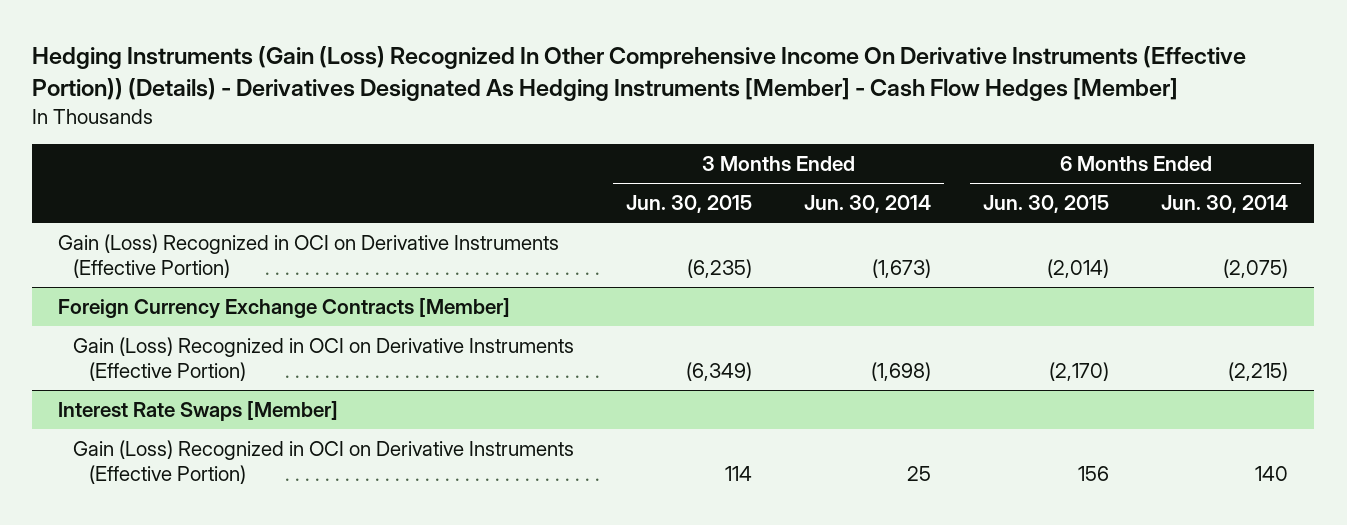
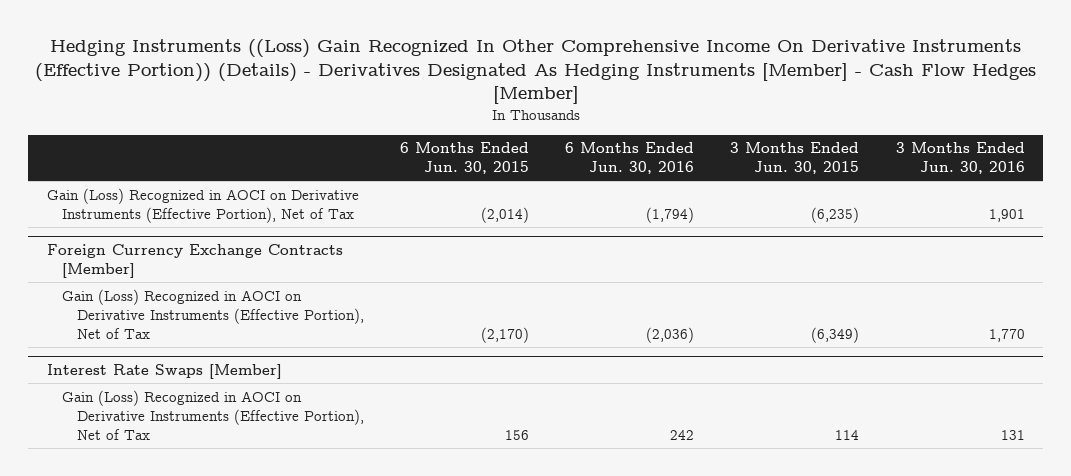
[32,46,1247,102] Hedging Instruments (Gain (Loss) Recognized In Other Comprehensive Income On Derivative Instruments (Effective Portion)) (Details) - Derivatives Designated As Hedging Instruments [Member] - Cash Flow Hedges [Member] -> [34,39,1036,105] Hedging Instruments ((Loss) Gain Recognized In Other Comprehensive Income On Derivative Instruments (Effective Portion)) (Details) - Derivatives Designated As Hedging Instruments [Member] - Cash Flow Hedges [Member]
[804,195,932,214] Jun. 30, 2014 -> none
[1161,195,1289,214] Jun. 30, 2014 -> none
none -> [565,142,695,175] 6 Months Ended Jun. 30, 2016
none -> [895,142,1025,175] 3 Months Ended Jun. 30, 2016
[58,233,560,279] Gain (Loss) Recognized in OCI on Derivative Instruments (Effective Portion) -> [46,187,359,223] Gain (Loss) Recognized in AOCI on Derivative Instruments (Effective Portion), Net of Tax
[73,336,575,382] Gain (Loss) Recognized in OCI on Derivative Instruments (Effective Portion) -> [61,288,365,339] Gain (Loss) Recognized in AOCI on Derivative Instruments (Effective Portion), Net of Tax
[73,439,575,485] Gain (Loss) Recognized in OCI on Derivative Instruments (Effective Portion) -> [61,389,365,440] Gain (Loss) Recognized in AOCI on Derivative Instruments (Effective Portion), Net of Tax

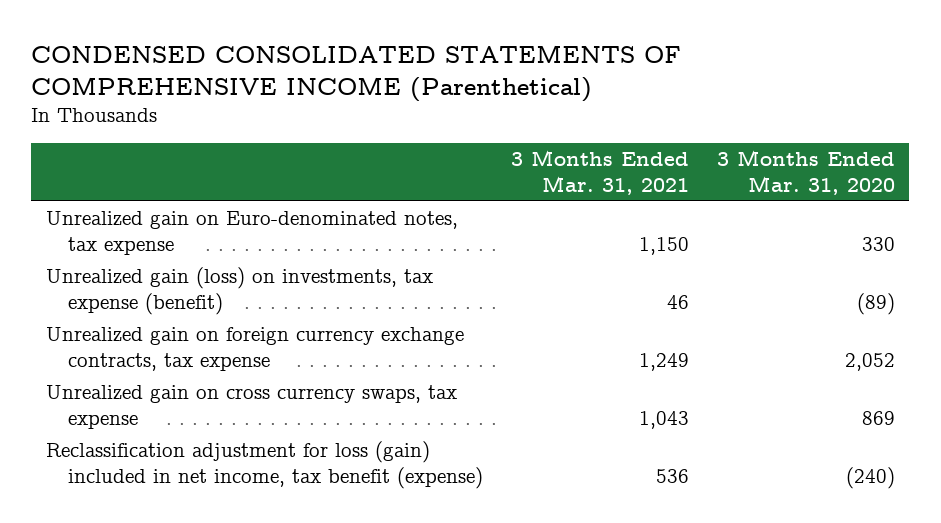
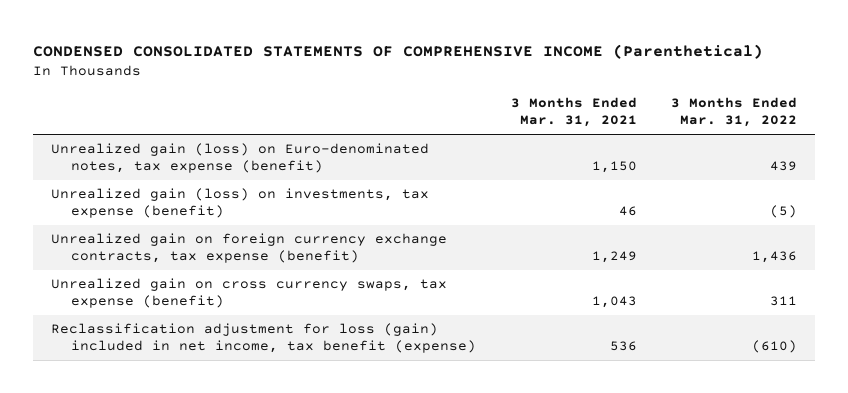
[717,149,896,195] 3 Months Ended Mar. 31, 2020 -> none
none -> [671,97,798,128] 3 Months Ended Mar. 31, 2022
[45,210,458,256] Unrealized gain on Euro-denominated notes, tax expense -> [50,143,429,174] Unrealized gain (loss) on Euro-denominated notes, tax expense (benefit)
[45,326,464,372] Unrealized gain on foreign currency exchange contracts, tax expense -> [50,233,447,264] Unrealized gain on foreign currency exchange contracts, tax expense (benefit)
[45,384,457,430] Unrealized gain on cross currency swaps, tax expense -> [50,278,447,309] Unrealized gain on cross currency swaps, tax expense (benefit)

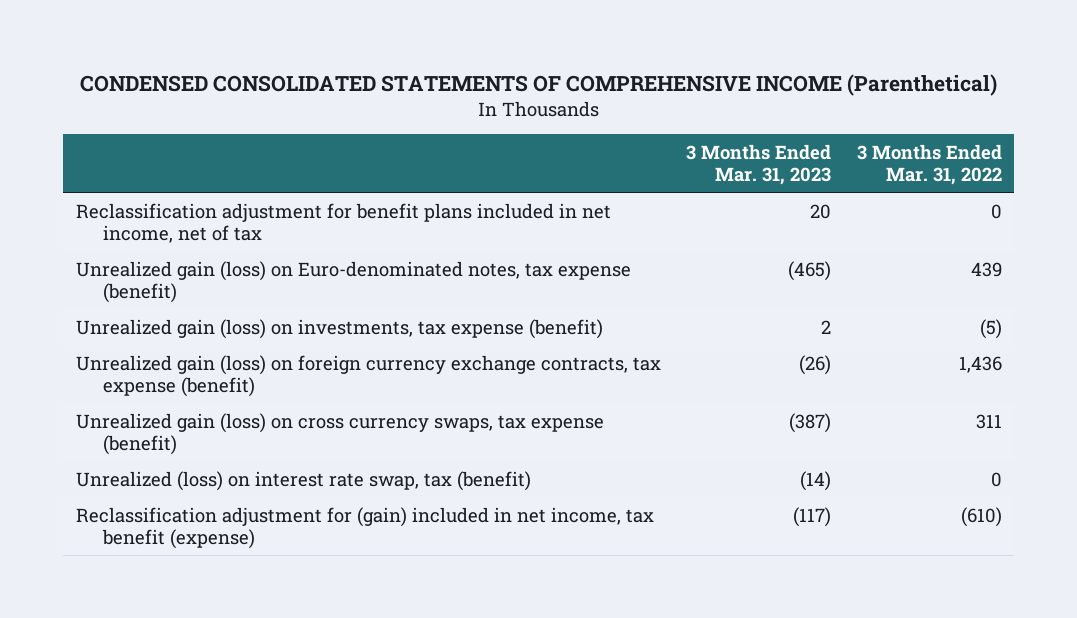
[510,97,637,128] 3 Months Ended Mar. 31, 2021 -> none
none -> [686,143,832,185] 3 Months Ended Mar. 31, 2023
none -> [75,202,611,243] Reclassification adjustment for benefit plans included in net income, net of tax
[50,233,447,264] Unrealized gain on foreign currency exchange contracts, tax expense (benefit) -> [75,354,661,397] Unrealized gain (loss) on foreign currency exchange contracts, tax expense (benefit)
[50,278,447,309] Unrealized gain on cross currency swaps, tax expense (benefit) -> [75,412,604,455] Unrealized gain (loss) on cross currency swaps, tax expense (benefit)
none -> [75,470,531,491] Unrealized (loss) on interest rate swap, tax (benefit)
[50,323,476,354] Reclassification adjustment for loss (gain) included in net income, tax benefit (expense) -> [75,506,654,549] Reclassification adjustment for (gain) included in net income, tax benefit (expense)

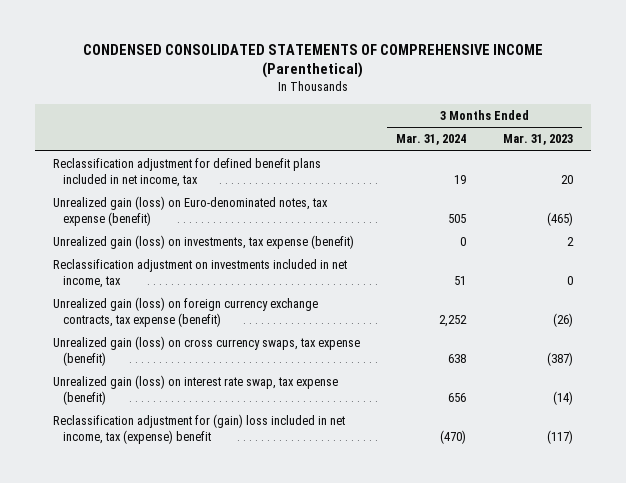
[856,143,1002,185] 3 Months Ended Mar. 31, 2022 -> none
none -> [396,134,467,146] Mar. 31, 2024
[75,202,611,243] Reclassification adjustment for benefit plans included in net income, net of tax -> [53,158,322,188] Reclassification adjustment for defined benefit plans included in net income, tax
none -> [53,259,348,289] Reclassification adjustment on investments included in net income, tax
[75,470,531,491] Unrealized (loss) on interest rate swap, tax (benefit) -> [53,375,339,406] Unrealized gain (loss) on interest rate swap, tax expense (benefit)
[75,506,654,549] Reclassification adjustment for (gain) included in net income, tax benefit (expense) -> [53,414,346,445] Reclassification adjustment for (gain) loss included in net income, tax (expense) benefit

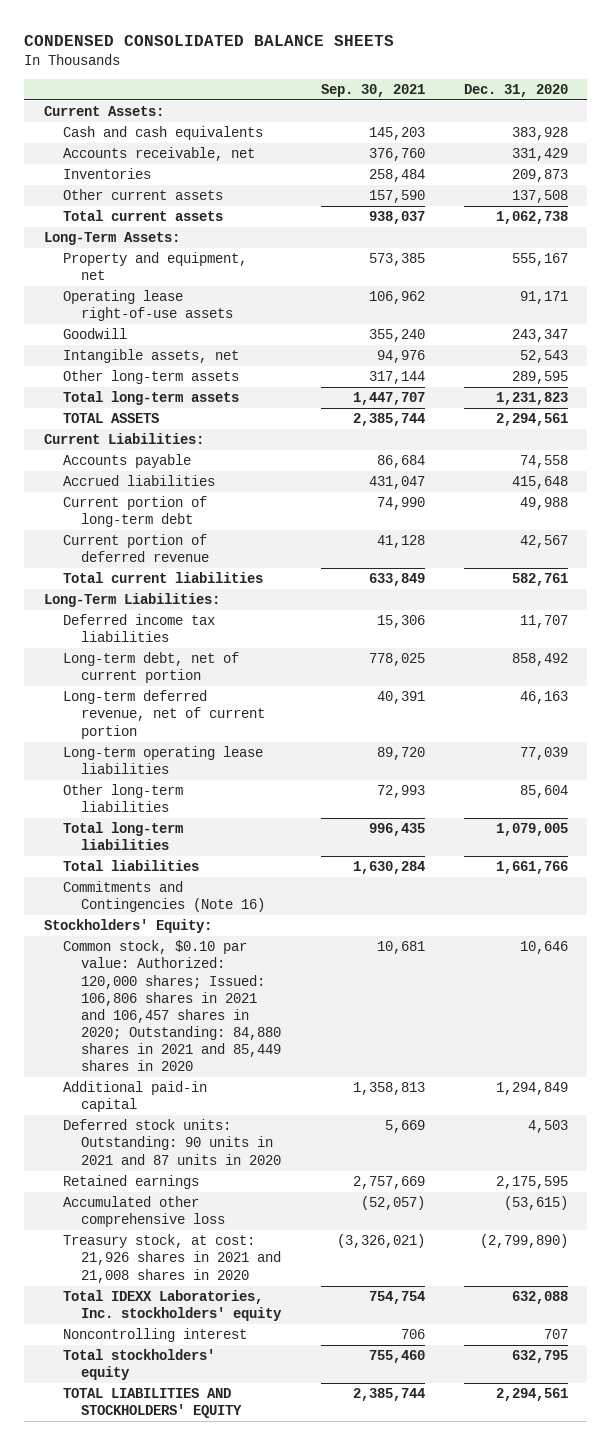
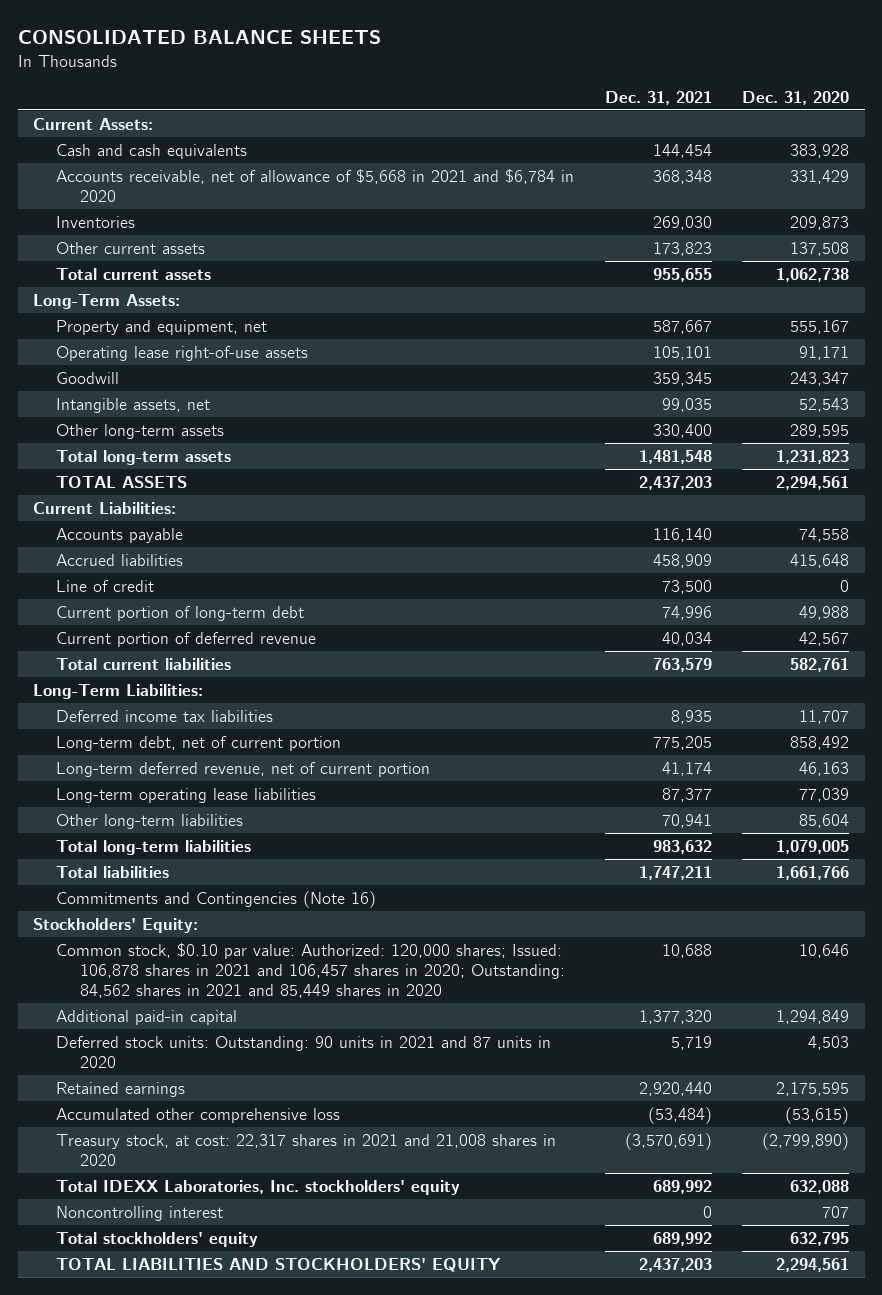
[24,34,395,46] CONDENSED CONSOLIDATED BALANCE SHEETS -> [17,29,381,44] CONSOLIDATED BALANCE SHEETS
[320,83,425,97] Sep. 30, 2021 -> none
none -> [604,90,712,105] Dec. 31, 2021
[62,147,255,162] Accounts receivable, net -> [56,168,575,203] Accounts receivable, net of allowance of $5,668 in 2021 and $6,784 in 2020
none -> [56,579,155,592] Line of credit
[62,940,282,1072] Common stock, $0.10 par value: Authorized: 120,000 shares; Issued: 106,806 shares in 2021 and 106,457 shares in 2020; Outstanding: 84,880 shares in 2021 and 85,449 shares in 2020 -> [56,942,565,999] Common stock, $0.10 par value: Authorized: 120,000 shares; Issued: 106,878 shares in 2021 and 106,457 shares in 2020; Outstanding: 84,562 shares in 2021 and 85,449 shares in 2020
[62,1234,282,1283] Treasury stock, at cost: 21,926 shares in 2021 and 21,008 shares in 2020 -> [56,1133,557,1167] Treasury stock, at cost: 22,317 shares in 2021 and 21,008 shares in 2020

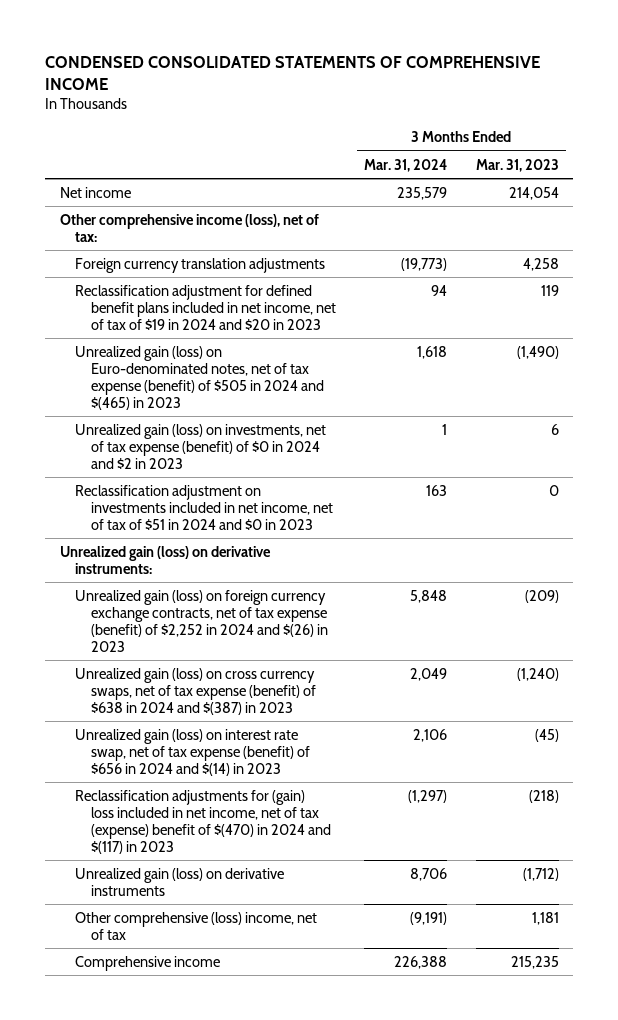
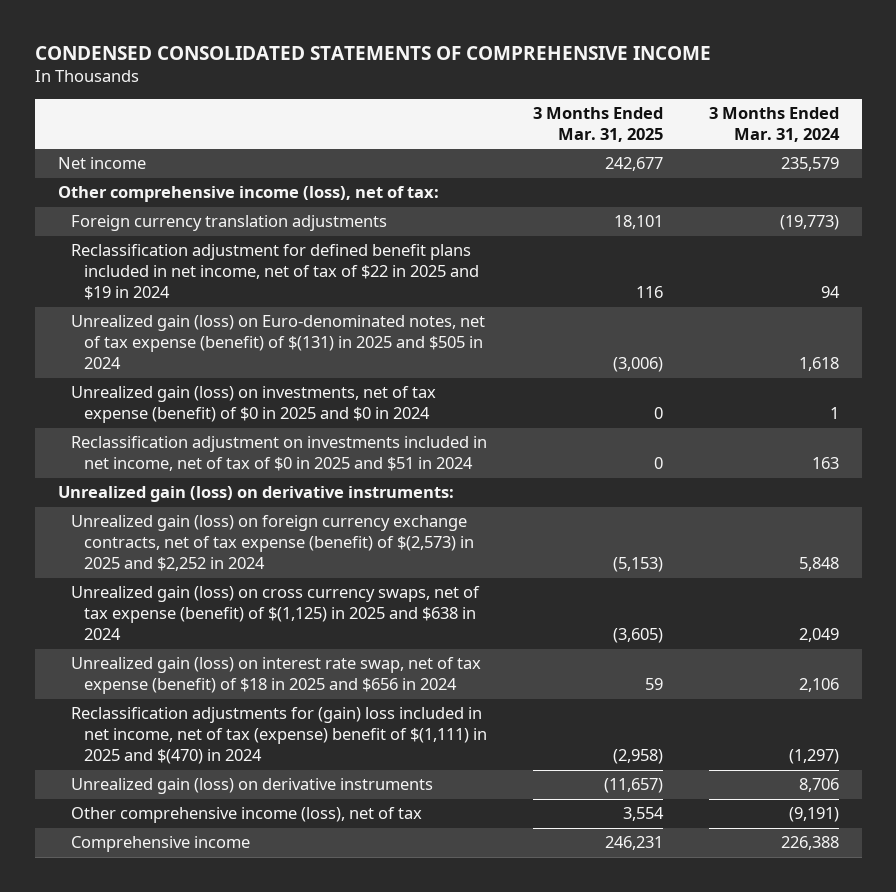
[475,158,559,172] Mar. 31, 2023 -> none
none -> [532,107,663,142] 3 Months Ended Mar. 31, 2025
[75,284,336,330] Reclassification adjustment for defined benefit plans included in net income, net of tax of $19 in 2024 and $20 in 2023 -> [71,244,480,301] Reclassification adjustment for defined benefit plans included in net income, net of tax of $22 in 2025 and $19 in 2024
[75,345,324,410] Unrealized gain (loss) on Euro-denominated notes, net of tax expense (benefit) of $505 in 2024 and $(465) in 2023 -> [71,315,486,370] Unrealized gain (loss) on Euro-denominated notes, net of tax expense (benefit) of $(131) in 2025 and $505 in 2024
[75,423,327,469] Unrealized gain (loss) on investments, net of tax expense (benefit) of $0 in 2024 and $2 in 2023 -> [71,386,437,424] Unrealized gain (loss) on investments, net of tax expense (benefit) of $0 in 2025 and $0 in 2024
[75,484,333,530] Reclassification adjustment on investments included in net income, net of tax of $51 in 2024 and $0 in 2023 -> [71,436,488,472] Reclassification adjustment on investments included in net income, net of tax of $0 in 2025 and $51 in 2024
[75,589,328,652] Unrealized gain (loss) on foreign currency exchange contracts, net of tax expense (benefit) of $2,252 in 2024 and $(26) in 2023 -> [71,515,475,572] Unrealized gain (loss) on foreign currency exchange contracts, net of tax expense (benefit) of $(2,573) in 2025 and $2,252 in 2024
[75,667,316,715] Unrealized gain (loss) on cross currency swaps, net of tax expense (benefit) of $638 in 2024 and $(387) in 2023 -> [71,586,481,641] Unrealized gain (loss) on cross currency swaps, net of tax expense (benefit) of $(1,125) in 2025 and $638 in 2024
[75,728,310,776] Unrealized gain (loss) on interest rate swap, net of tax expense (benefit) of $656 in 2024 and $(14) in 2023 -> [71,657,482,695] Unrealized gain (loss) on interest rate swap, net of tax expense (benefit) of $18 in 2025 and $656 in 2024
[75,789,331,854] Reclassification adjustments for (gain) loss included in net income, net of tax (expense) benefit of $(470) in 2024 and $(117) in 2023 -> [71,707,488,765] Reclassification adjustments for (gain) loss included in net income, net of tax (expense) benefit of $(1,111) in 2025 and $(470) in 2024
[75,911,318,940] Other comprehensive (loss) income, net of tax -> [71,807,423,824] Other comprehensive income (loss), net of tax

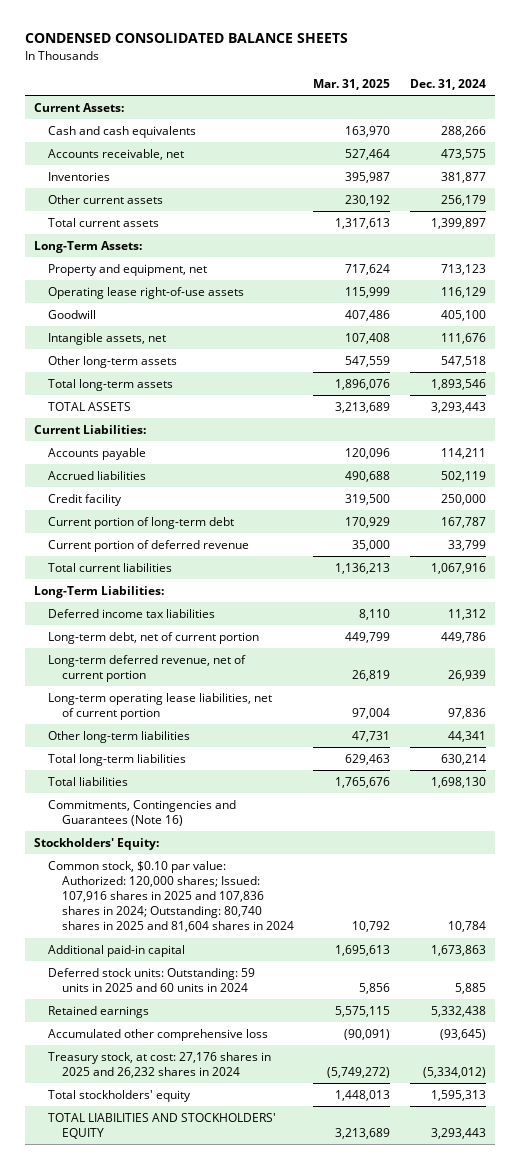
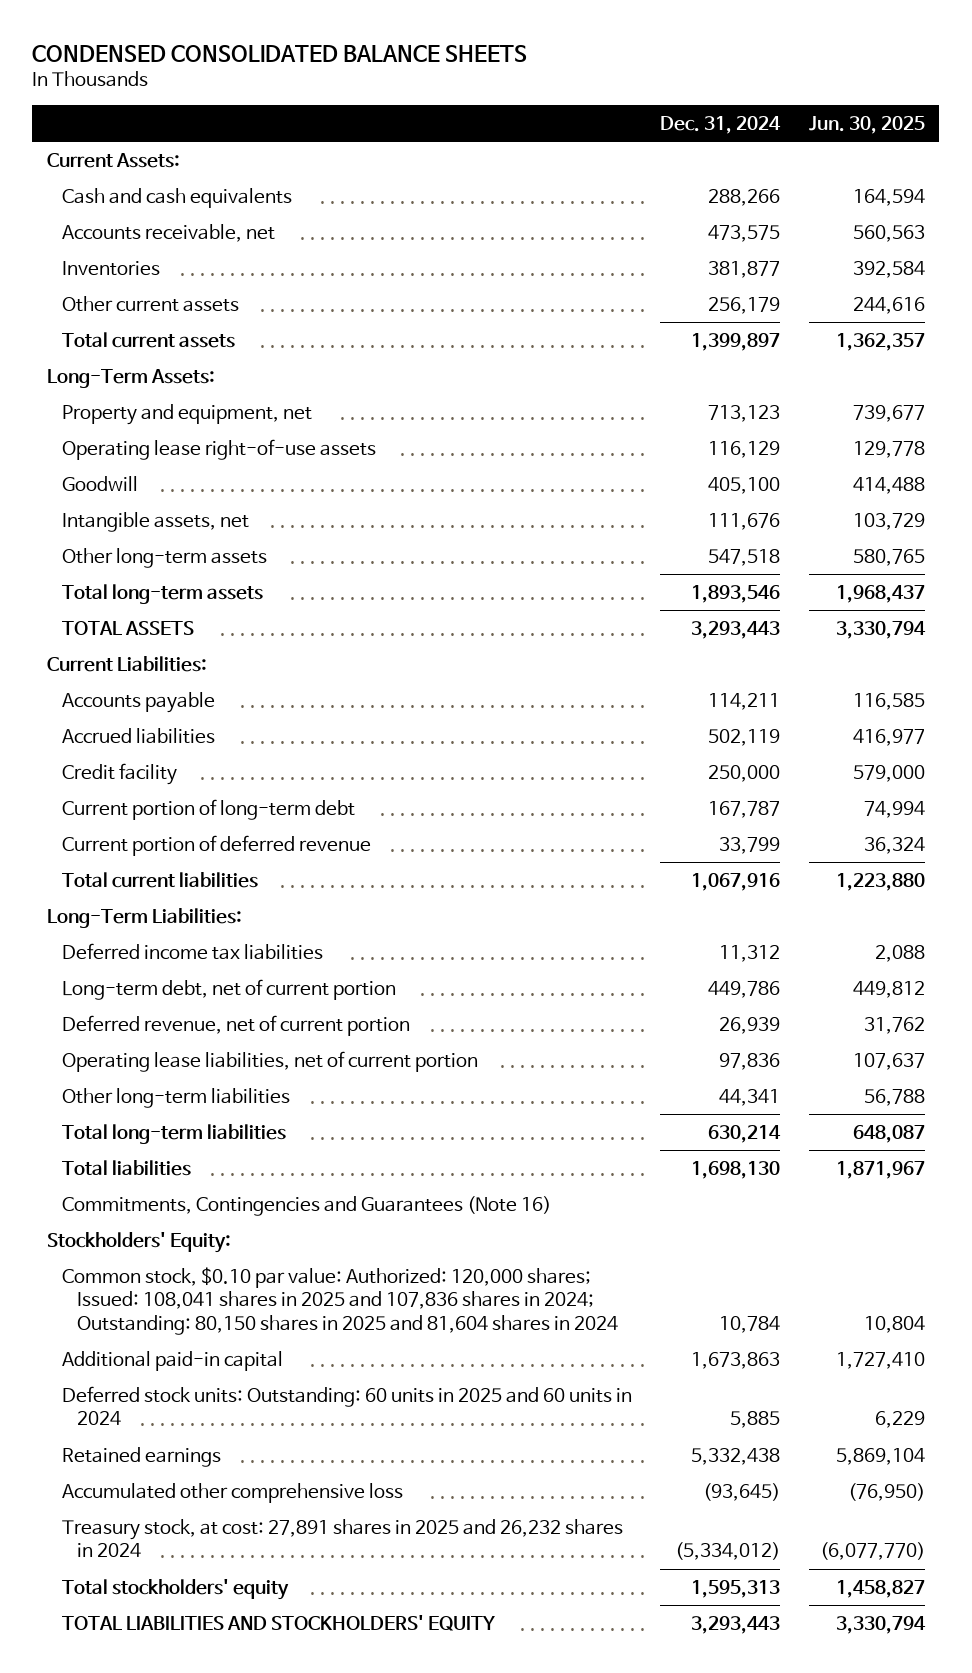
[313,78,391,90] Mar. 31, 2025 -> none
none -> [809,116,926,135] Jun. 30, 2025
[48,654,247,683] Long-term deferred revenue, net of current portion -> [61,1014,410,1036] Deferred revenue, net of current portion
[48,692,273,721] Long-term operating lease liabilities, net of current portion -> [61,1050,478,1072] Operating lease liabilities, net of current portion
[48,860,295,933] Common stock, $0.10 par value: Authorized: 120,000 shares; Issued: 107,916 shares in 2025 and 107,836 shares in 2024; Outstanding: 80,740 shares in 2025 and 81,604 shares in 2024 -> [61,1266,619,1335] Common stock, $0.10 par value: Authorized: 120,000 shares; Issued: 108,041 shares in 2025 and 107,836 shares in 2024; Outstanding: 80,150 shares in 2025 and 81,604 shares in 2024
[48,967,256,993] Deferred stock units: Outstanding: 59 units in 2025 and 60 units in 2024 -> [61,1385,632,1426] Deferred stock units: Outstanding: 60 units in 2025 and 60 units in 2024
[48,1051,272,1079] Treasury stock, at cost: 27,176 shares in 2025 and 26,232 shares in 2024 -> [61,1518,623,1558] Treasury stock, at cost: 27,891 shares in 2025 and 26,232 shares in 2024

